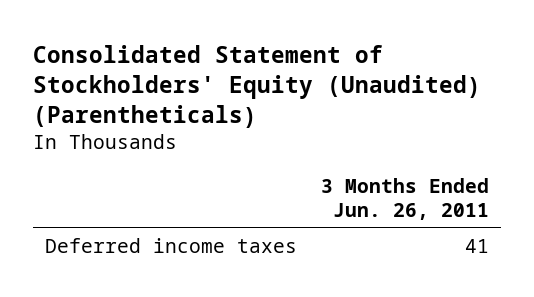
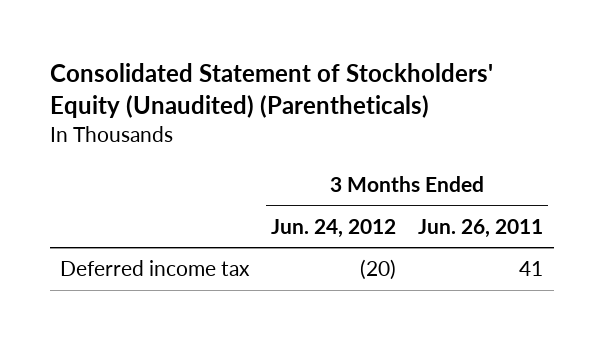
none -> [271,218,397,238] Jun. 24, 2012
[45,238,298,254] Deferred income taxes -> [60,260,251,277] Deferred income tax

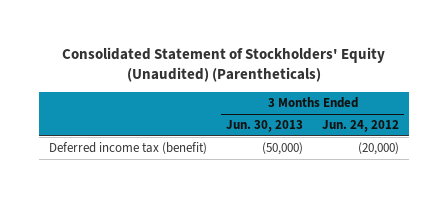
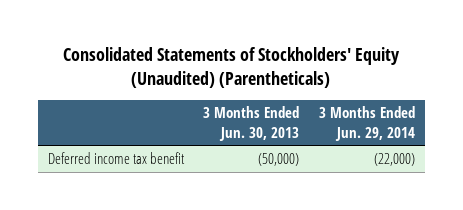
[62,47,386,83] Consolidated Statement of Stockholders' Equity (Unaudited) (Parentheticals) -> [63,47,401,88] Consolidated Statements of Stockholders' Equity (Unaudited) (Parentheticals)
[322,120,400,133] Jun. 24, 2012 -> none
none -> [319,106,416,141] 3 Months Ended Jun. 29, 2014
[49,142,208,155] Deferred income tax (benefit) -> [47,152,185,165] Deferred income tax benefit

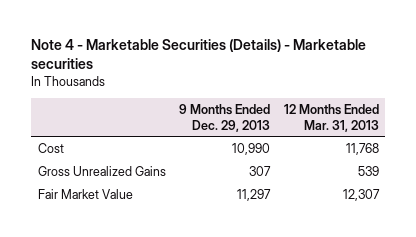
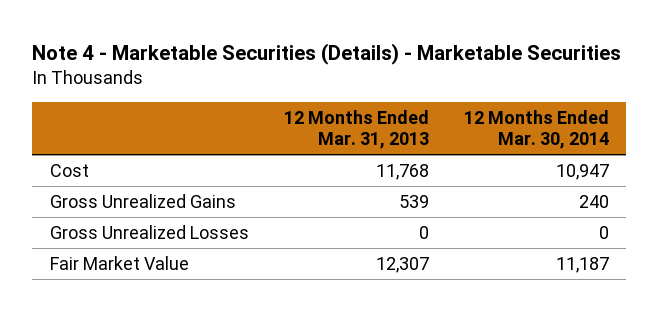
[30,39,366,70] Note 4 - Marketable Securities (Details) - Marketable securities -> [32,42,622,65] Note 4 - Marketable Securities (Details) - Marketable Securities
[179,104,271,132] 9 Months Ended Dec. 29, 2013 -> none
none -> [463,110,609,149] 12 Months Ended Mar. 30, 2014
none -> [49,225,249,240] Gross Unrealized Losses

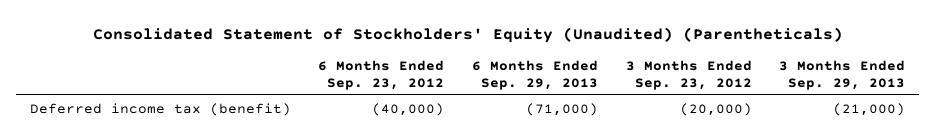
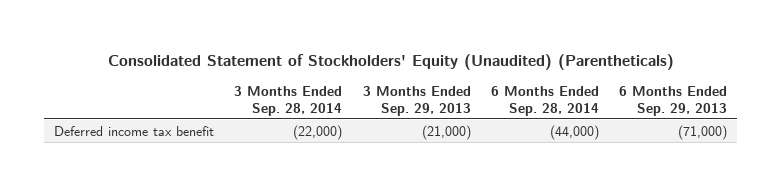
[318,59,445,90] 6 Months Ended Sep. 23, 2012 -> none
[625,59,752,90] 3 Months Ended Sep. 23, 2012 -> none
none -> [234,85,343,116] 3 Months Ended Sep. 28, 2014
none -> [490,85,599,116] 6 Months Ended Sep. 28, 2014
[29,102,291,116] Deferred income tax (benefit) -> [54,125,215,136] Deferred income tax benefit

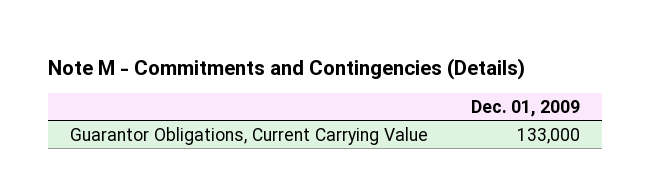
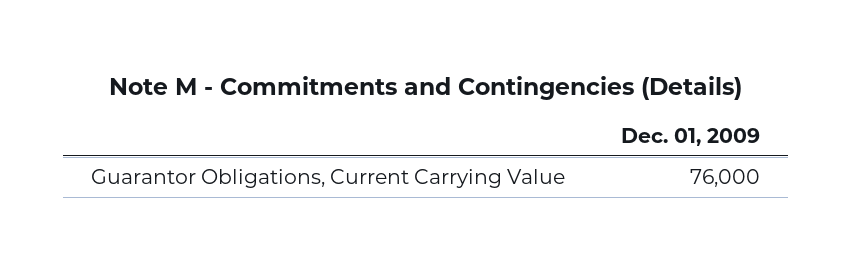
[517,127,581,144] 133,000 -> [690,169,761,188] 76,000

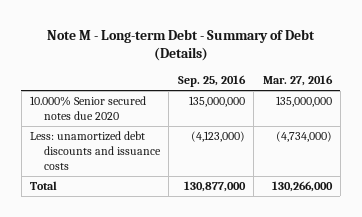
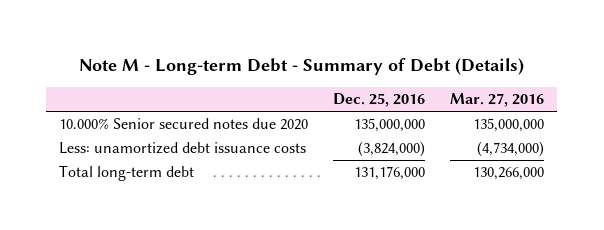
[177,74,246,87] Sep. 25, 2016 -> none
none -> [333,93,426,108] Dec. 25, 2016
[30,131,161,171] Less: unamortized debt discounts and issuance costs -> [59,142,307,155] Less: unamortized debt issuance costs
[30,181,58,191] Total -> [59,165,195,182] Total long-term debt

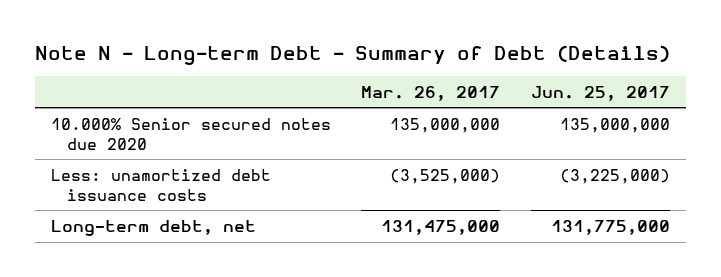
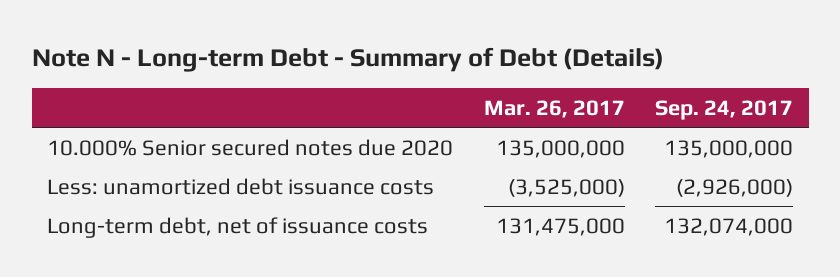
[531,85,671,101] Jun. 25, 2017 -> none
none -> [655,100,794,121] Sep. 24, 2017
[50,219,256,236] Long-term debt, net -> [47,216,429,238] Long-term debt, net of issuance costs

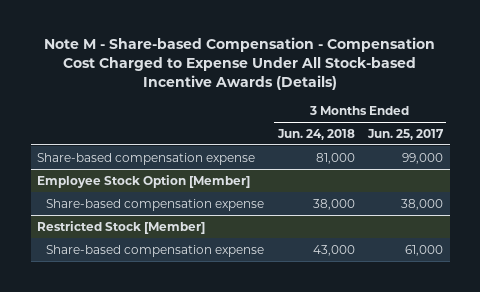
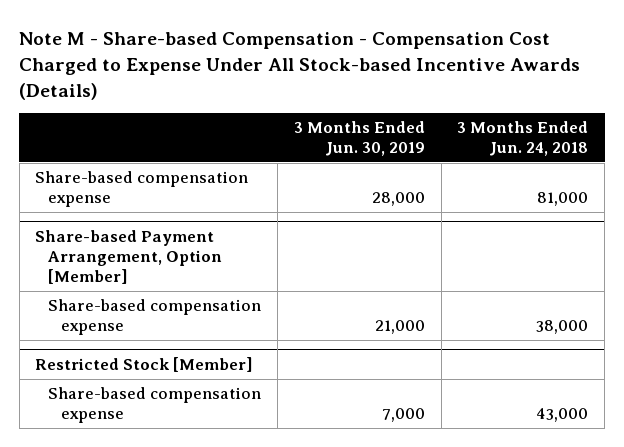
[366,128,444,140] Jun. 25, 2017 -> none
none -> [293,121,425,157] 3 Months Ended Jun. 30, 2019
[37,174,251,188] Employee Stock Option [Member] -> [35,230,223,285] Share-based Payment Arrangement, Option [Member]

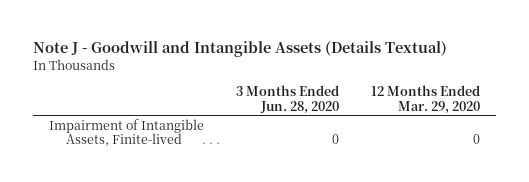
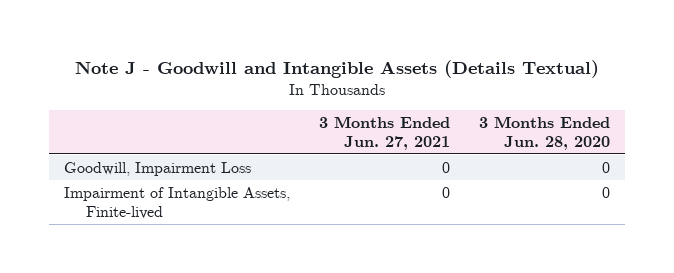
[370,85,480,114] 12 Months Ended Mar. 29, 2020 -> none
none -> [319,115,451,150] 3 Months Ended Jun. 27, 2021
none -> [63,161,251,176] Goodwill, Impairment Loss

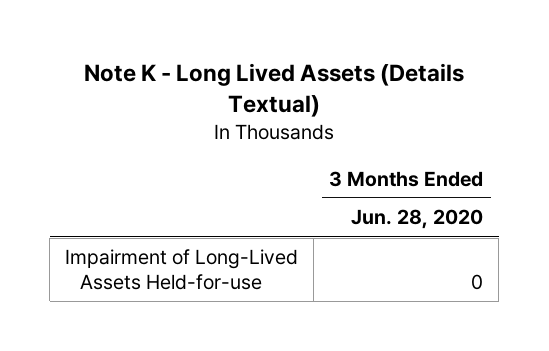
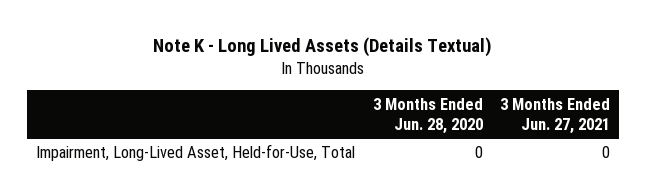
none -> [500,97,611,135] 3 Months Ended Jun. 27, 2021
[65,249,299,290] Impairment of Long-Lived Assets Held-for-use -> [35,144,355,162] Impairment, Long-Lived Asset, Held-for-Use, Total

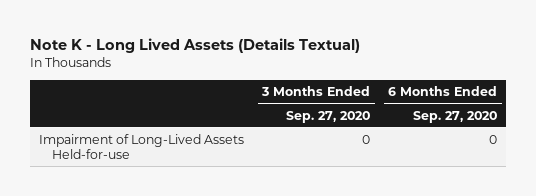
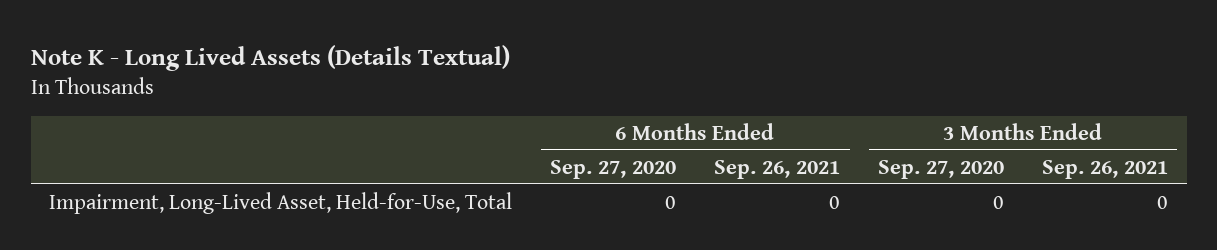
none -> [714,159,841,179] Sep. 26, 2021
none -> [1041,159,1168,179] Sep. 26, 2021
[39,134,245,159] Impairment of Long-Lived Assets Held-for-use -> [49,191,513,214] Impairment, Long-Lived Asset, Held-for-Use, Total

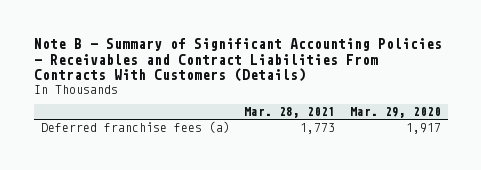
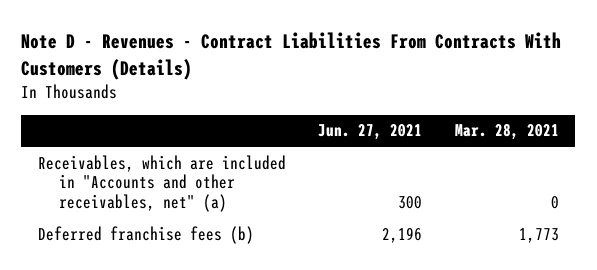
[33,38,442,83] Note B - Summary of Significant Accounting Policies - Receivables and Contract Liabilities From Contracts With Customers (Details) -> [21,31,562,80] Note D - Revenues - Contract Liabilities From Contracts With Customers (Details)
[349,106,441,118] Mar. 29, 2020 -> none
none -> [318,124,423,141] Jun. 27, 2021
none -> [37,154,286,213] Receivables, which are included in "Accounts and other receivables, net" (a)
[40,121,230,134] Deferred franchise fees (a) -> [37,225,254,244] Deferred franchise fees (b)

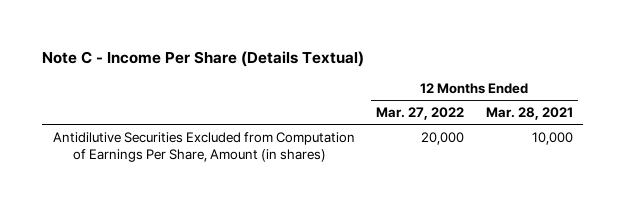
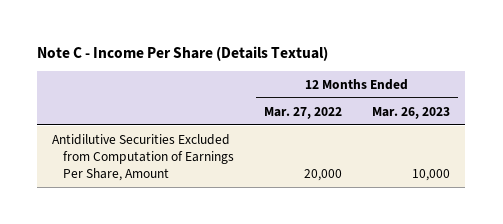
[485,107,573,121] Mar. 28, 2021 -> none
none -> [372,106,451,119] Mar. 26, 2023
[52,131,355,162] Antidilutive Securities Excluded from Computation of Earnings Per Share, Amount (in shares) -> [52,133,234,182] Antidilutive Securities Excluded from Computation of Earnings Per Share, Amount

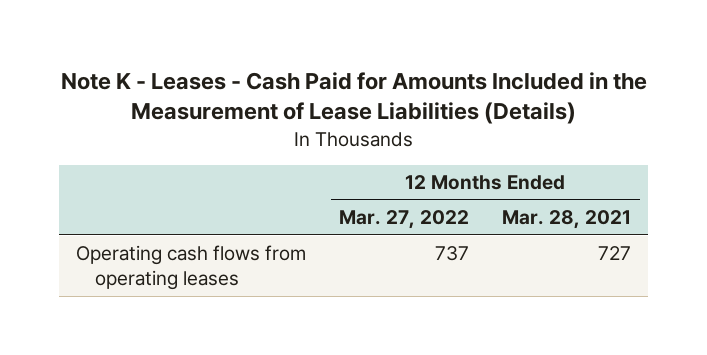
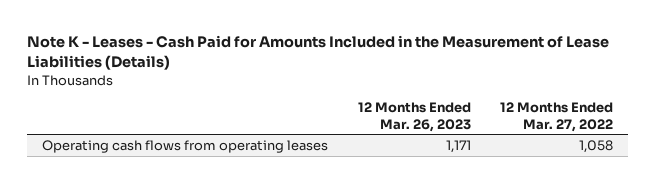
[502,210,632,230] Mar. 28, 2021 -> none
none -> [357,102,471,132] 12 Months Ended Mar. 26, 2023
[435,246,470,262] 737 -> [579,140,614,154] 1,058

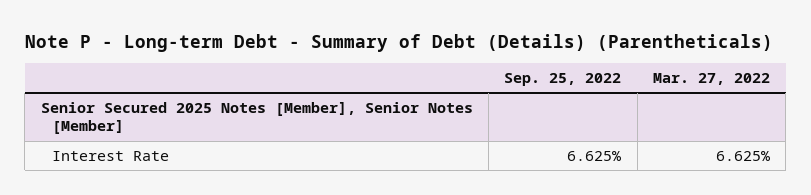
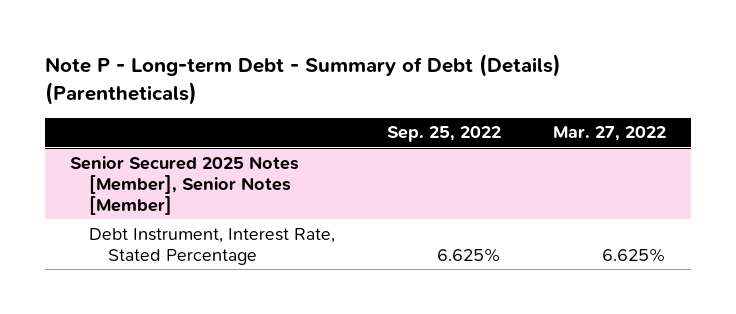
[52,151,170,162] Interest Rate -> [89,227,336,265] Debt Instrument, Interest Rate, Stated Percentage

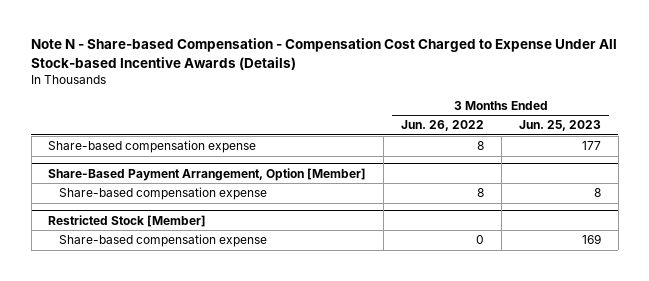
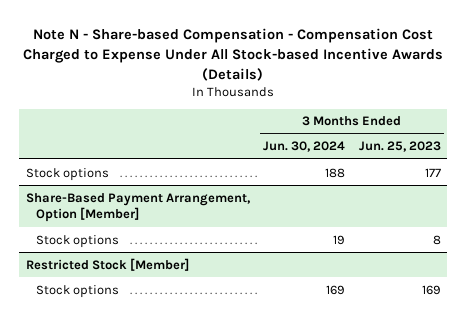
[401,120,485,132] Jun. 26, 2022 -> none
none -> [263,141,346,153] Jun. 30, 2024
[48,140,257,154] Share-based compensation expense -> [25,167,109,181] Stock options
[58,187,267,201] Share-based compensation expense -> [36,234,120,248] Stock options
[58,234,267,248] Share-based compensation expense -> [36,284,120,298] Stock options

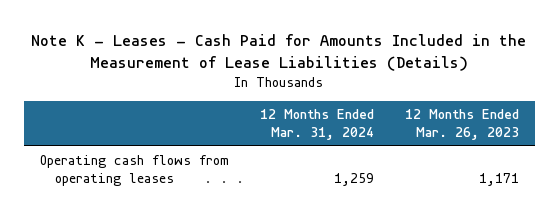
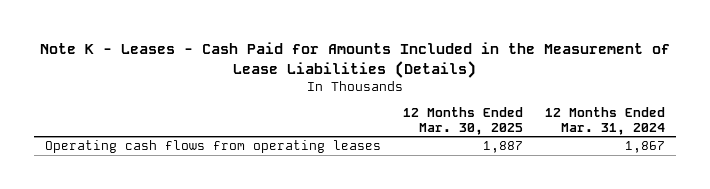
[405,109,520,141] 12 Months Ended Mar. 26, 2023 -> none
none -> [402,107,523,135] 12 Months Ended Mar. 30, 2025
[333,173,374,187] 1,259 -> [624,141,665,154] 1,867

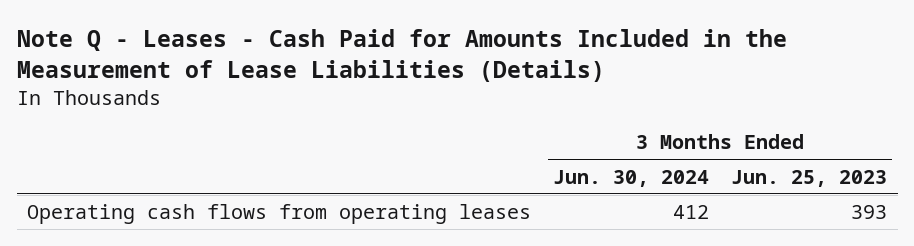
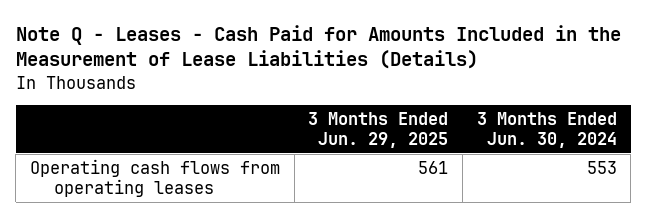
[730,169,887,187] Jun. 25, 2023 -> none
none -> [308,112,449,148] 3 Months Ended Jun. 29, 2025
[673,205,710,220] 412 -> [586,161,617,175] 553

